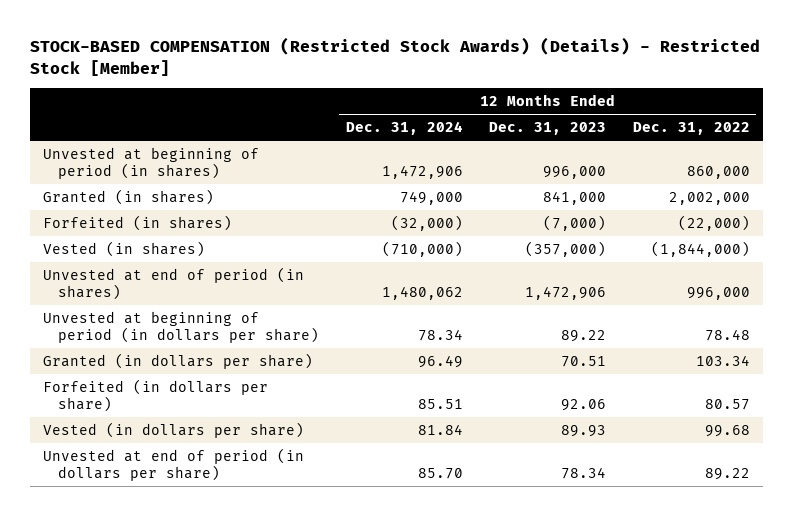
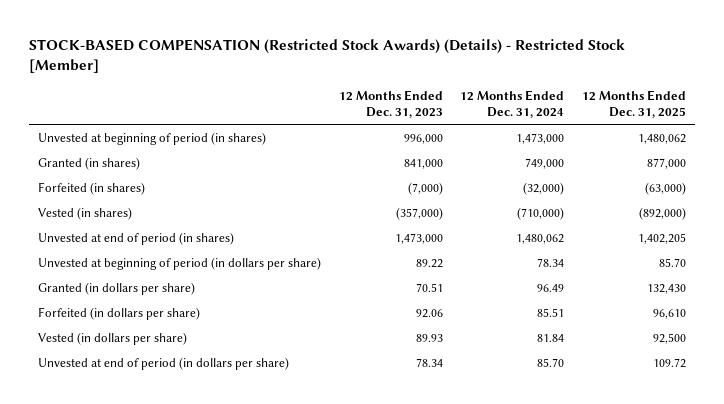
[632,122,750,136] Dec. 31, 2022 -> none
none -> [581,89,686,118] 12 Months Ended Dec. 31, 2025
[381,165,463,180] 1,472,906 -> [516,132,565,144] 1,473,000
[525,286,607,301] 1,472,906 -> [394,232,443,244] 1,473,000

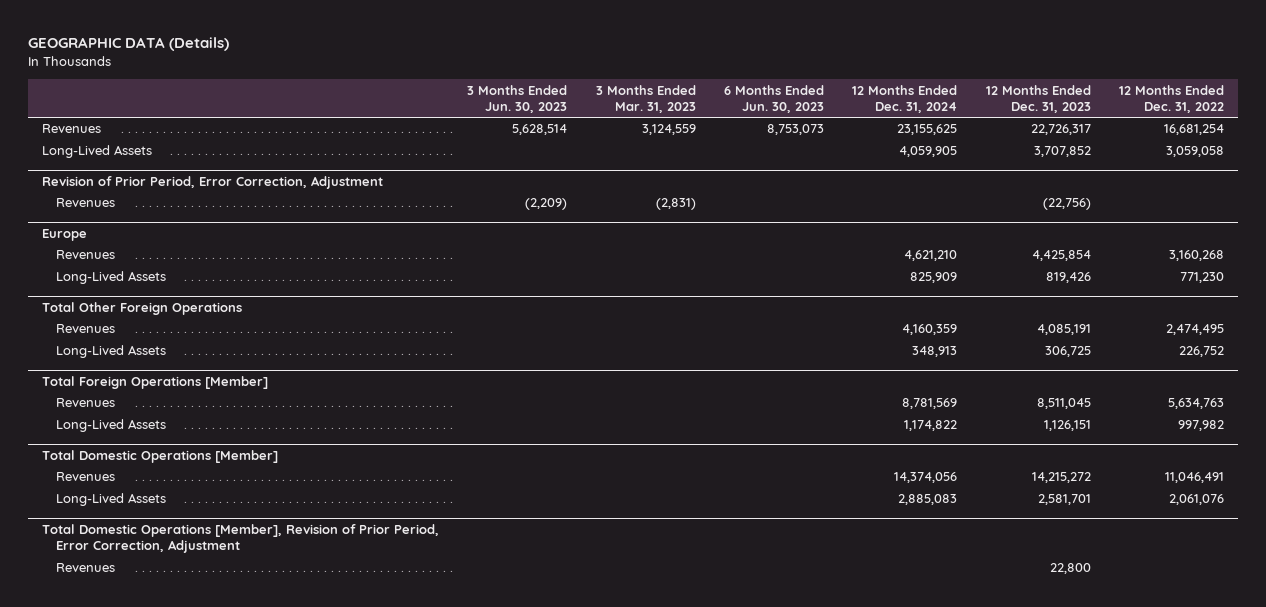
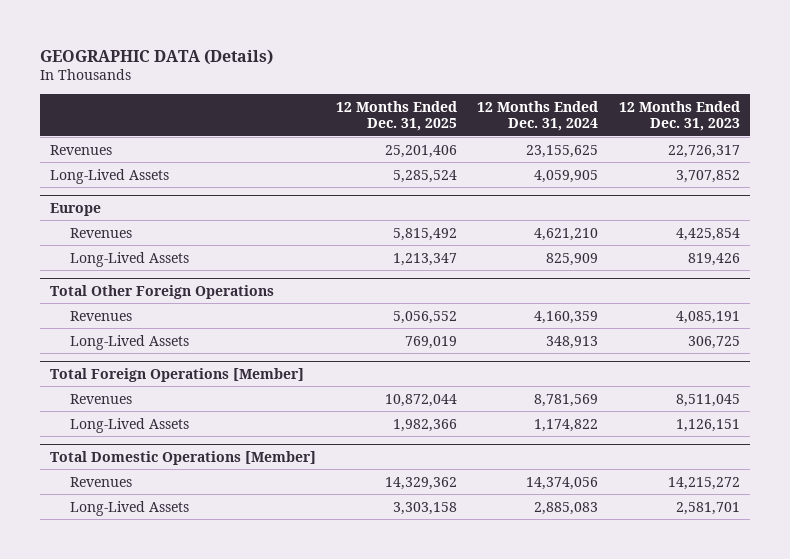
[467,84,568,114] 3 Months Ended Jun. 30, 2023 -> none
[595,84,696,114] 3 Months Ended Mar. 31, 2023 -> none
[724,84,825,114] 6 Months Ended Jun. 30, 2023 -> none
[1118,84,1224,114] 12 Months Ended Dec. 31, 2022 -> none
none -> [336,100,458,132] 12 Months Ended Dec. 31, 2025
[42,175,384,189] Revision of Prior Period, Error Correction, Adjustment -> none
[55,198,115,208] Revenues -> none
[42,523,440,554] Total Domestic Operations [Member], Revision of Prior Period, Error Correction, Adjustment -> none
[55,563,115,573] Revenues -> none

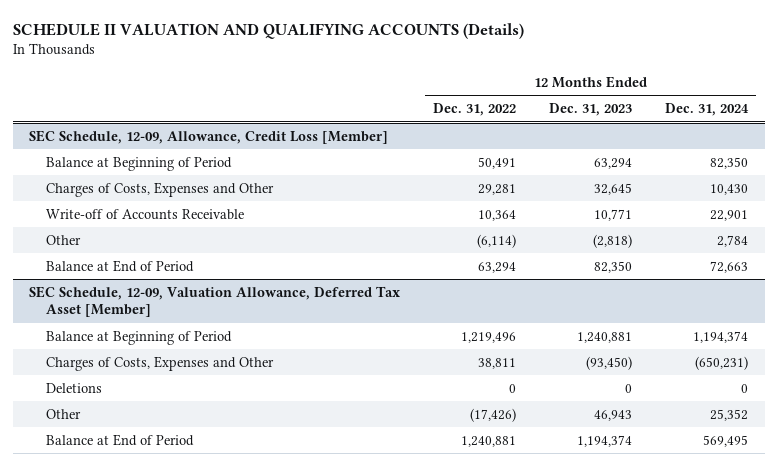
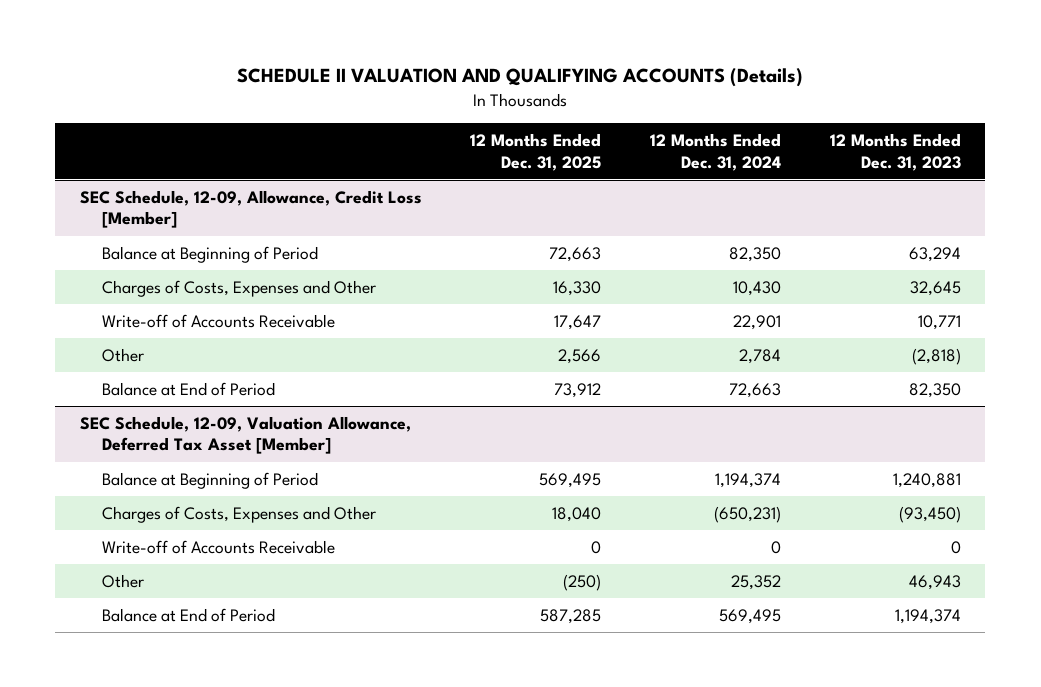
[433,103,517,117] Dec. 31, 2022 -> none
none -> [470,133,602,171] 12 Months Ended Dec. 31, 2025
[45,382,102,393] Deletions -> none
none -> [102,539,336,554] Write-off of Accounts Receivable

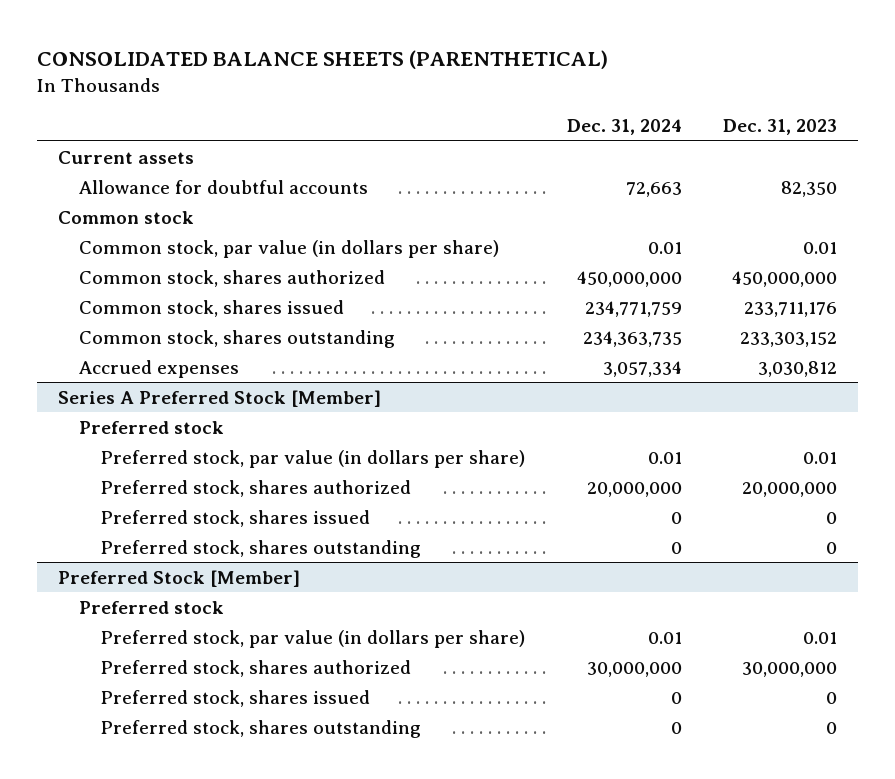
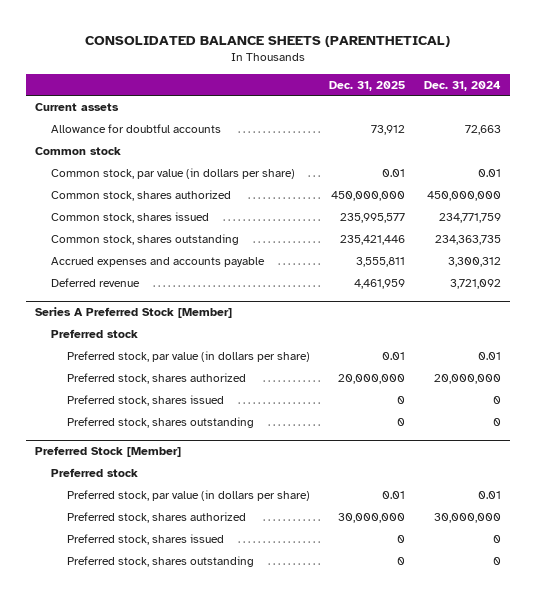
[722,118,837,135] Dec. 31, 2023 -> none
none -> [329,80,406,91] Dec. 31, 2025
[78,359,239,378] Accrued expenses -> [51,256,266,267] Accrued expenses and accounts payable
[602,360,682,377] 3,057,334 -> [447,256,501,267] 3,300,312
none -> [51,277,141,287] Deferred revenue

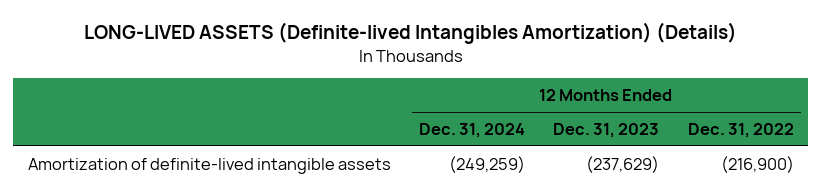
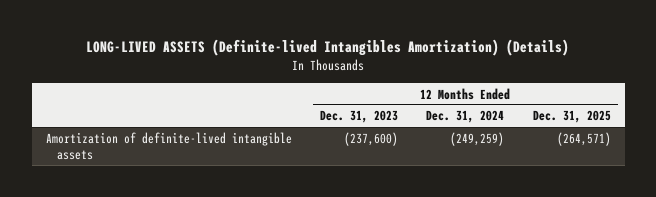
[687,123,794,139] Dec. 31, 2022 -> none
none -> [532,110,611,124] Dec. 31, 2025
[586,155,660,173] (237,629) -> [344,132,399,147] (237,600)

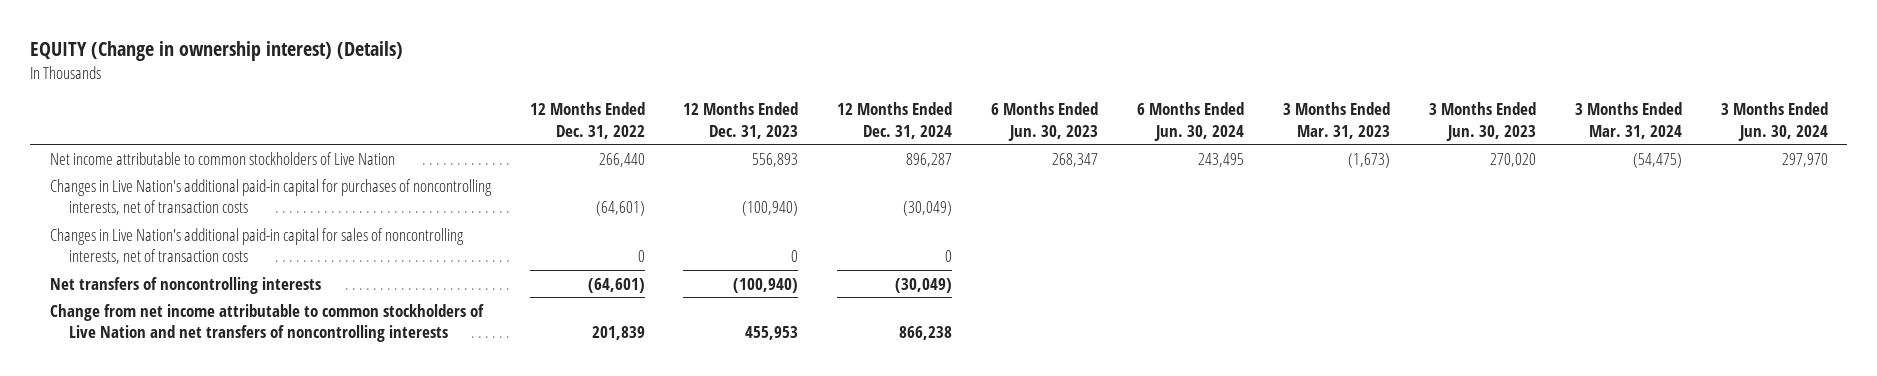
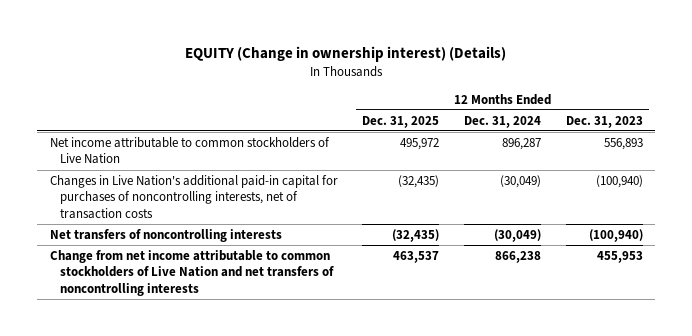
[529,102,645,139] 12 Months Ended Dec. 31, 2022 -> none
[991,102,1099,141] 6 Months Ended Jun. 30, 2023 -> none
[1137,102,1245,141] 6 Months Ended Jun. 30, 2024 -> none
[1282,102,1390,139] 3 Months Ended Mar. 31, 2023 -> none
[1428,102,1536,141] 3 Months Ended Jun. 30, 2023 -> none
[1574,102,1682,139] 3 Months Ended Mar. 31, 2024 -> none
[1720,102,1828,141] 3 Months Ended Jun. 30, 2024 -> none
none -> [362,115,440,128] Dec. 31, 2025
[49,227,464,264] Changes in Live Nation's additional paid-in capital for sales of noncontrolling interests, net of transaction costs -> none

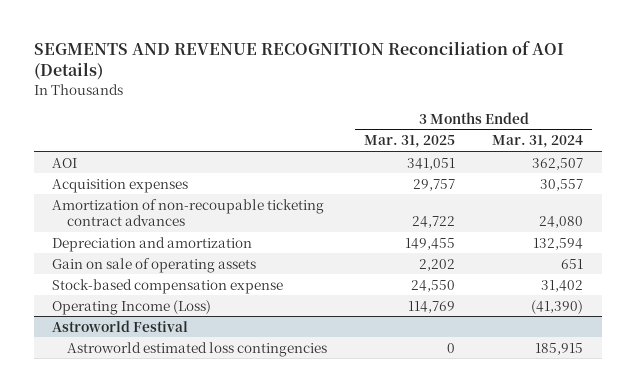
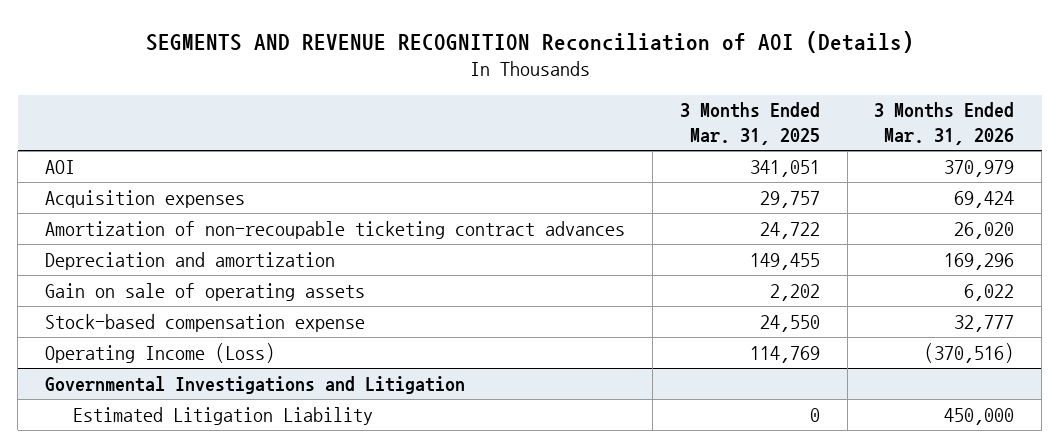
[492,135,584,149] Mar. 31, 2024 -> none
none -> [874,102,1015,146] 3 Months Ended Mar. 31, 2026
[52,319,189,332] Astroworld Festival -> none
[67,341,328,357] Astroworld estimated loss contingencies -> none
none -> [45,375,466,394] Governmental Investigations and Litigation
none -> [72,406,373,425] Estimated Litigation Liability

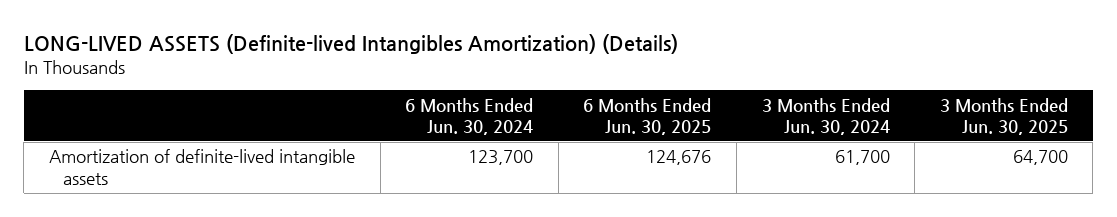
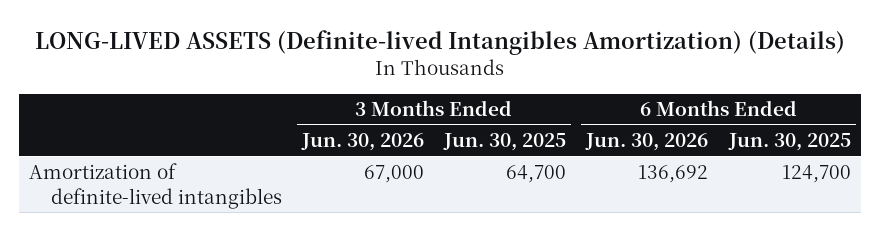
[405,97,534,136] 6 Months Ended Jun. 30, 2024 -> none
[761,97,890,136] 3 Months Ended Jun. 30, 2024 -> none
none -> [300,133,424,152] Jun. 30, 2026
none -> [585,133,709,152] Jun. 30, 2026
[48,149,355,186] Amortization of definite-lived intangible assets -> [29,163,282,209] Amortization of definite-lived intangibles
[646,150,712,166] 124,676 -> [781,165,851,184] 124,700

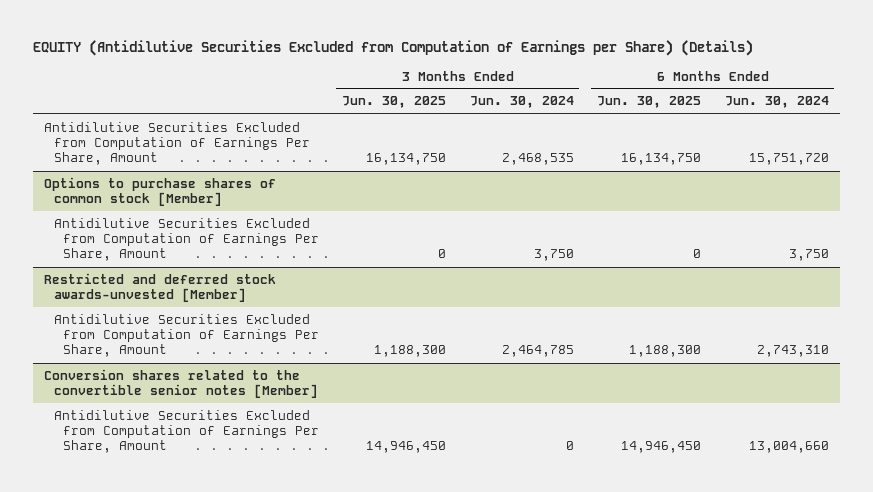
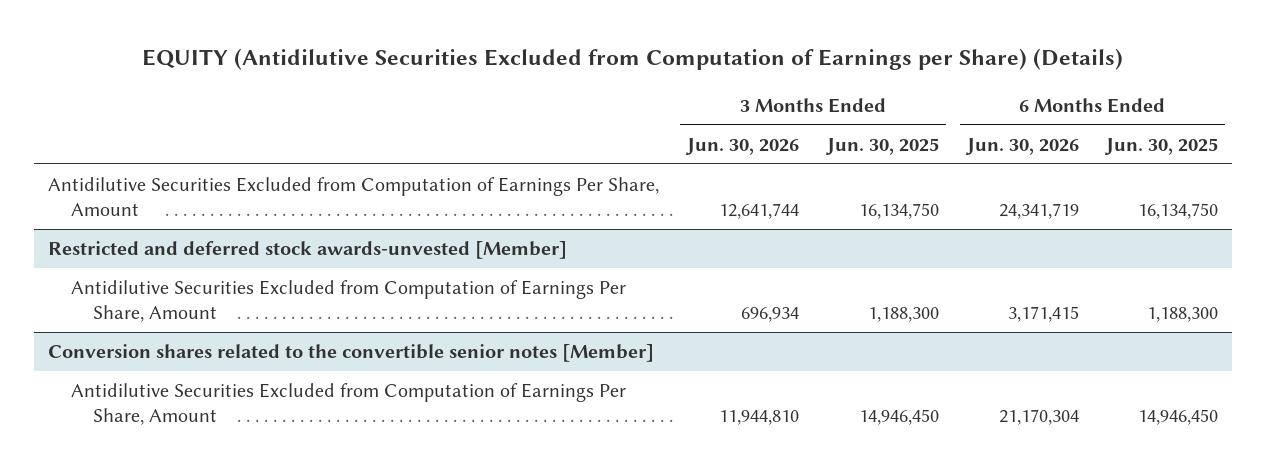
[469,96,574,109] Jun. 30, 2024 -> none
[724,96,829,109] Jun. 30, 2024 -> none
none -> [684,137,799,155] Jun. 30, 2026
none -> [964,137,1079,155] Jun. 30, 2026
[44,176,277,207] Options to purchase shares of common stock [Member] -> none
[53,217,319,262] Antidilutive Securities Excluded from Computation of Earnings Per Share, Amount -> none

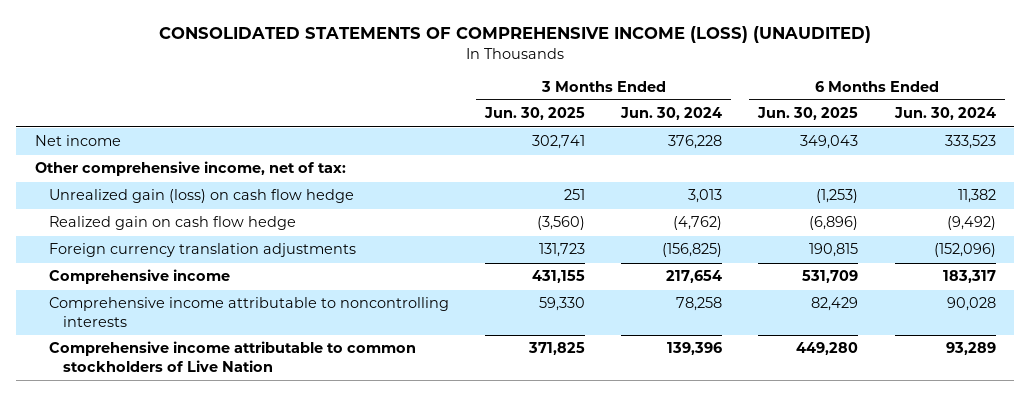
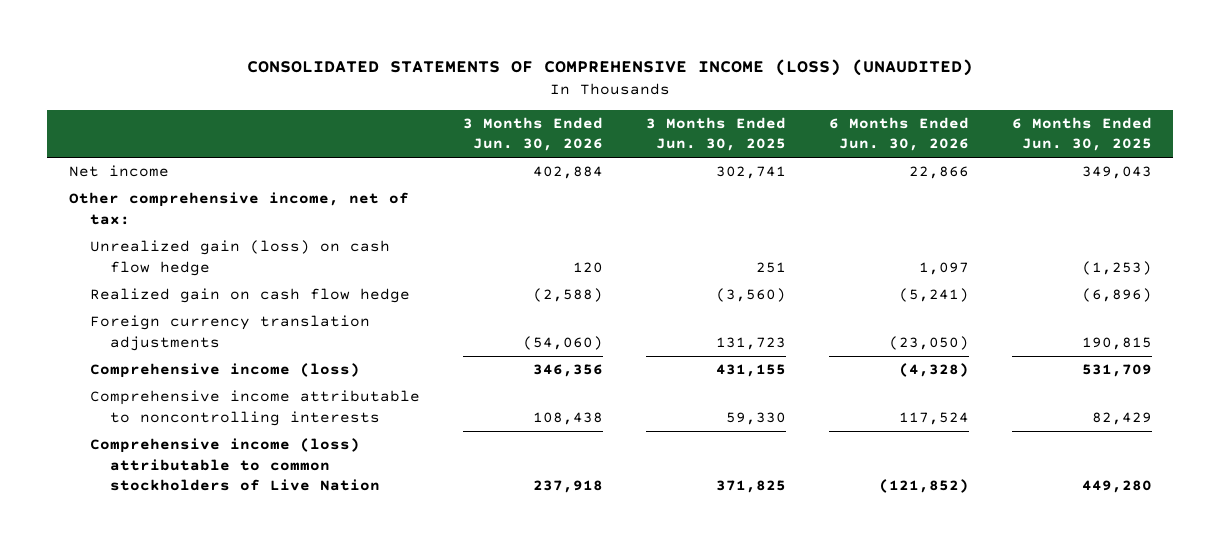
[620,107,723,121] Jun. 30, 2024 -> none
[893,107,996,121] Jun. 30, 2024 -> none
none -> [462,117,603,152] 3 Months Ended Jun. 30, 2026
none -> [828,117,969,152] 6 Months Ended Jun. 30, 2026
[48,269,230,285] Comprehensive income -> [89,363,360,379] Comprehensive income (loss)
[48,341,416,372] Comprehensive income attributable to common stockholders of Live Nation -> [89,438,381,491] Comprehensive income (loss) attributable to common stockholders of Live Nation

